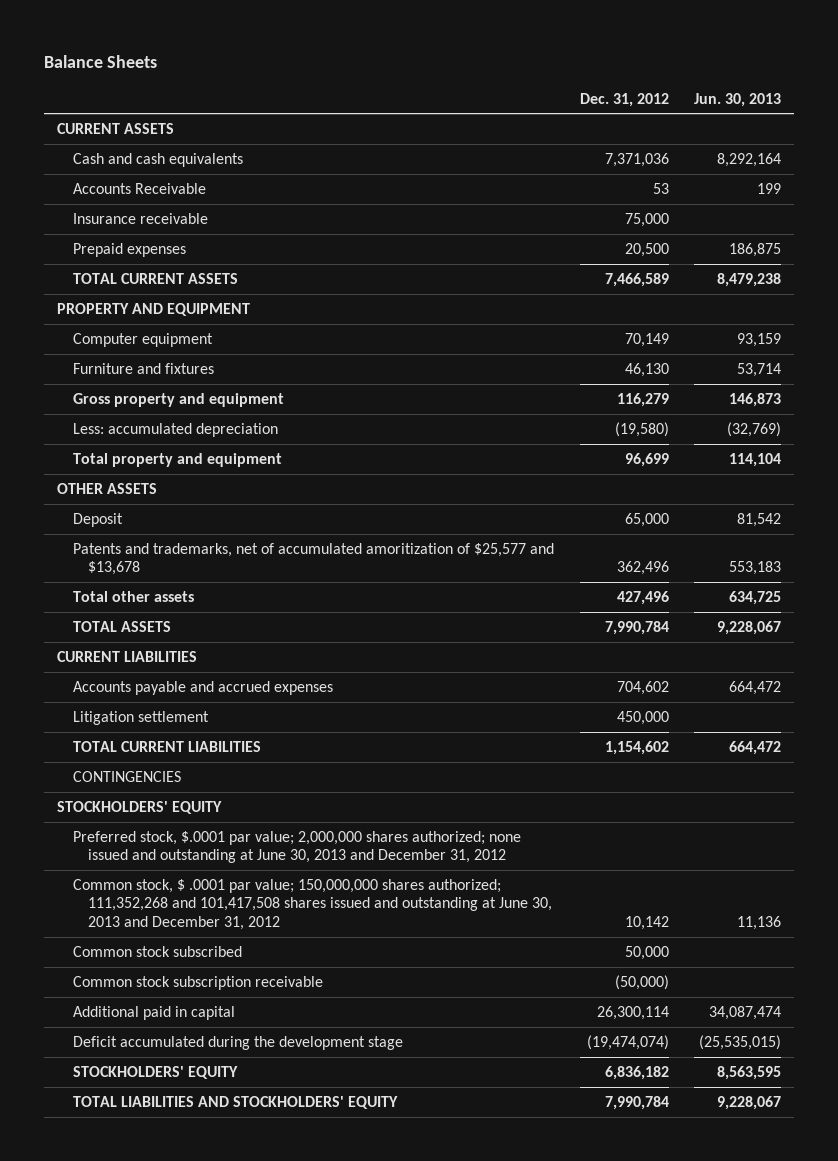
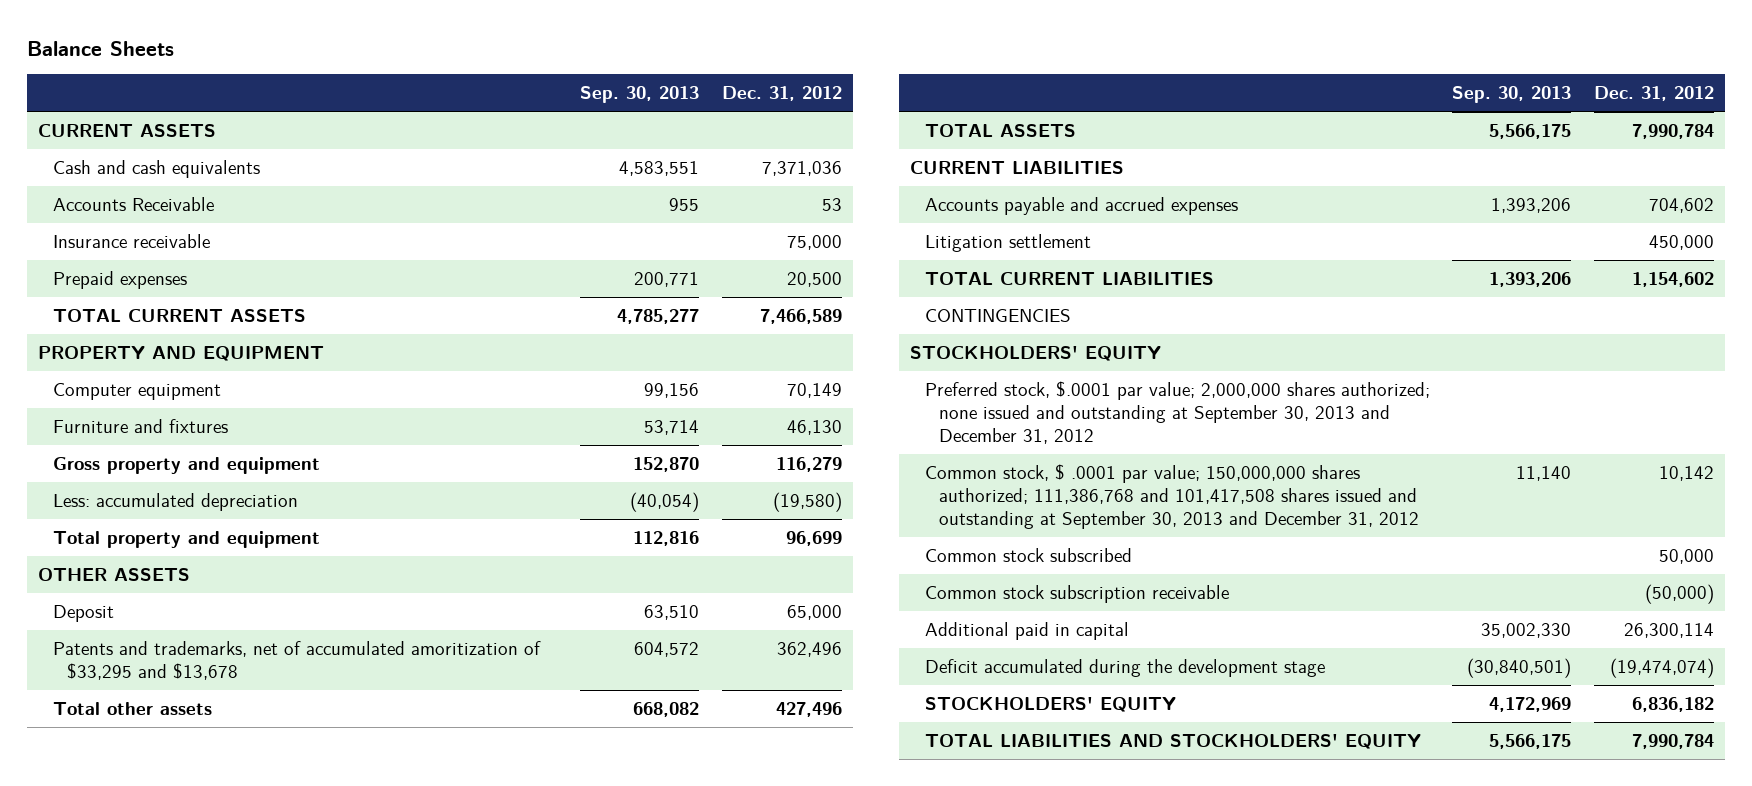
[694,92,782,107] Jun. 30, 2013 -> none
none -> [580,86,700,104] Sep. 30, 2013
[72,542,554,576] Patents and trademarks, net of accumulated amoritization of $25,577 and $13,678 -> [52,641,541,680] Patents and trademarks, net of accumulated amoritization of $33,295 and $13,678
[72,830,521,864] Preferred stock, $.0001 par value; 2,000,000 shares authorized; none issued and outstanding at June 30, 2013 and December 31, 2012 -> [924,381,1430,444] Preferred stock, $.0001 par value; 2,000,000 shares authorized; none issued and outstanding at September 30, 2013 and December 31, 2012
[72,878,553,930] Common stock, $ .0001 par value; 150,000,000 shares authorized; 111,352,268 and 101,417,508 shares issued and outstanding at June 30, 2013 and December 31, 2012 -> [924,464,1420,529] Common stock, $ .0001 par value; 150,000,000 shares authorized; 111,386,768 and 101,417,508 shares issued and outstanding at September 30, 2013 and December 31, 2012

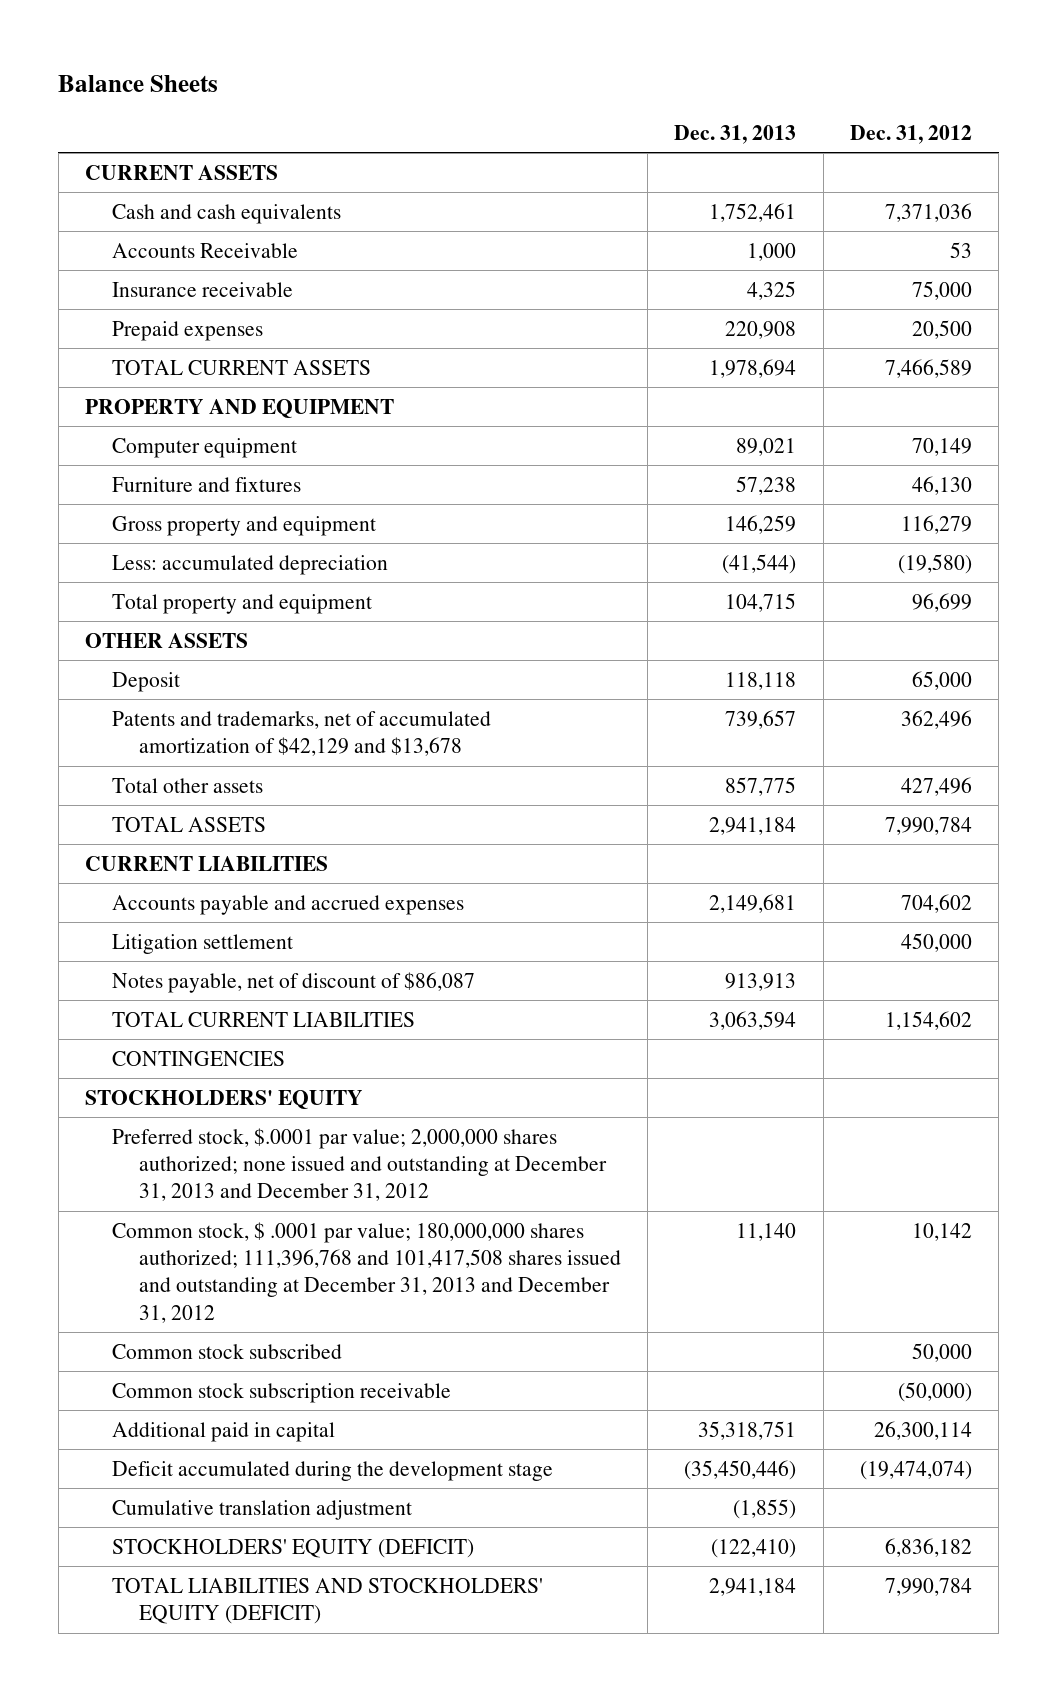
[580,86,700,104] Sep. 30, 2013 -> none
none -> [674,124,797,144] Dec. 31, 2013
[52,641,541,680] Patents and trademarks, net of accumulated amoritization of $33,295 and $13,678 -> [111,710,491,757] Patents and trademarks, net of accumulated amortization of $42,129 and $13,678
none -> [111,971,475,993] Notes payable, net of discount of $86,087
[924,381,1430,444] Preferred stock, $.0001 par value; 2,000,000 shares authorized; none issued and outstanding at September 30, 2013 and December 31, 2012 -> [111,1127,607,1202] Preferred stock, $.0001 par value; 2,000,000 shares authorized; none issued and outstanding at December 31, 2013 and December 31, 2012
[924,464,1420,529] Common stock, $ .0001 par value; 150,000,000 shares authorized; 111,386,768 and 101,417,508 shares issued and outstanding at September 30, 2013 and December 31, 2012 -> [111,1221,621,1323] Common stock, $ .0001 par value; 180,000,000 shares authorized; 111,396,768 and 101,417,508 shares issued and outstanding at December 31, 2013 and December 31, 2012
none -> [111,1499,412,1520] Cumulative translation adjustment
[924,697,1176,713] STOCKHOLDERS' EQUITY -> [111,1538,474,1558] STOCKHOLDERS' EQUITY (DEFICIT)
[924,734,1421,750] TOTAL LIABILITIES AND STOCKHOLDERS' EQUITY -> [111,1577,543,1625] TOTAL LIABILITIES AND STOCKHOLDERS' EQUITY (DEFICIT)

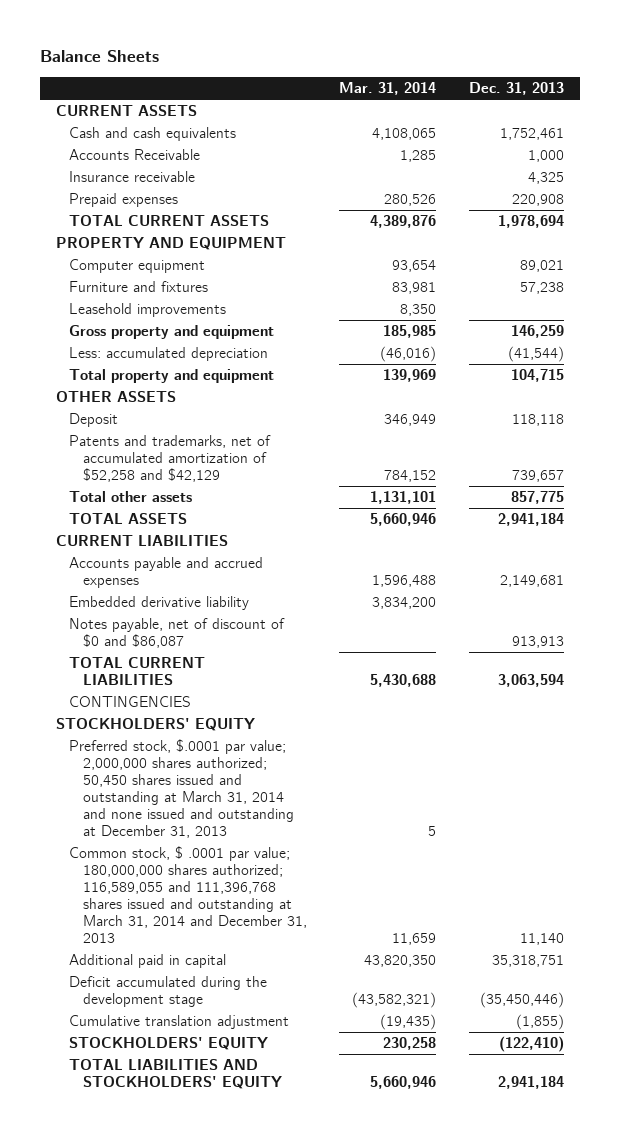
[850,124,973,144] Dec. 31, 2012 -> none
none -> [339,81,437,95] Mar. 31, 2014
none -> [69,303,227,318] Leasehold improvements
[111,710,491,757] Patents and trademarks, net of accumulated amortization of $42,129 and $13,678 -> [69,435,272,483] Patents and trademarks, net of accumulated amortization of $52,258 and $42,129
[111,933,293,954] Litigation settlement -> none
none -> [69,596,250,611] Embedded derivative liability
[111,971,475,993] Notes payable, net of discount of $86,087 -> [69,618,286,649] Notes payable, net of discount of $0 and $86,087
[111,1343,342,1359] Common stock subscribed -> none
[111,1382,451,1403] Common stock subscription receivable -> none
[111,1127,607,1202] Preferred stock, $.0001 par value; 2,000,000 shares authorized; none issued and outstanding at December 31, 2013 and December 31, 2012 -> [69,739,295,838] Preferred stock, $.0001 par value; 2,000,000 shares authorized; 50,450 shares issued and outstanding at March 31, 2014 and none issued and outstanding at December 31, 2013
[111,1221,621,1323] Common stock, $ .0001 par value; 180,000,000 shares authorized; 111,396,768 and 101,417,508 shares issued and outstanding at December 31, 2013 and December 31, 2012 -> [69,846,308,943] Common stock, $ .0001 par value; 180,000,000 shares authorized; 116,589,055 and 111,396,768 shares issued and outstanding at March 31, 2014 and December 31, 2013
[111,1538,474,1558] STOCKHOLDERS' EQUITY (DEFICIT) -> [69,1037,269,1051] STOCKHOLDERS' EQUITY
[111,1577,543,1625] TOTAL LIABILITIES AND STOCKHOLDERS' EQUITY (DEFICIT) -> [69,1059,283,1090] TOTAL LIABILITIES AND STOCKHOLDERS' EQUITY

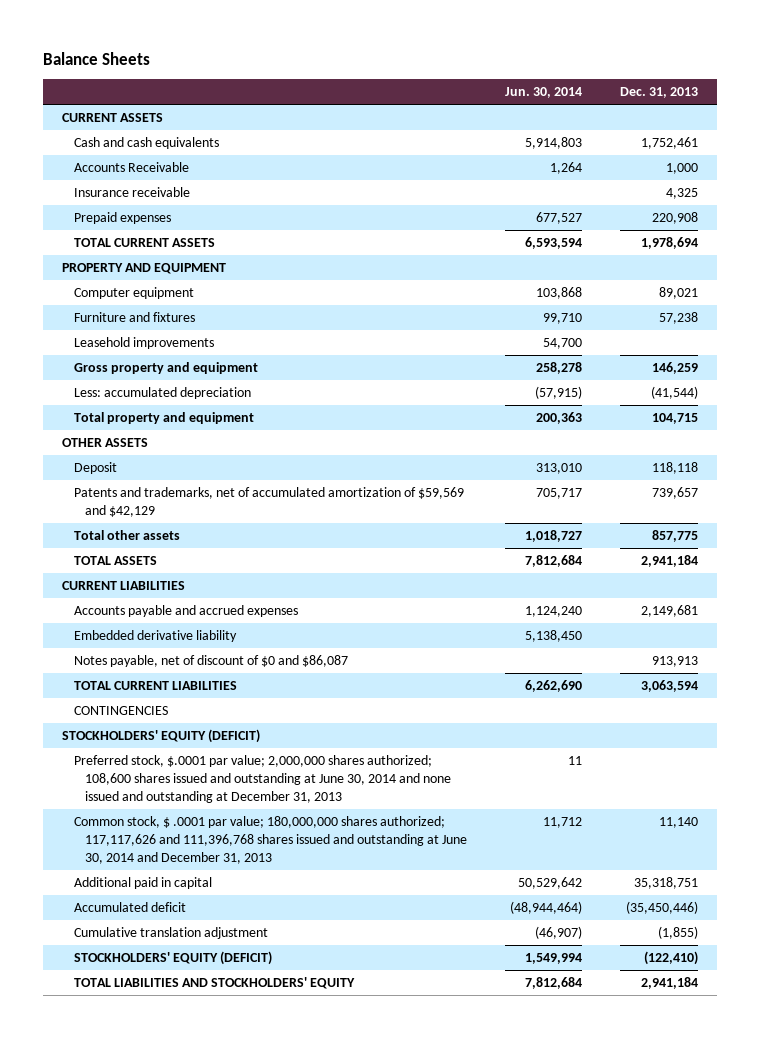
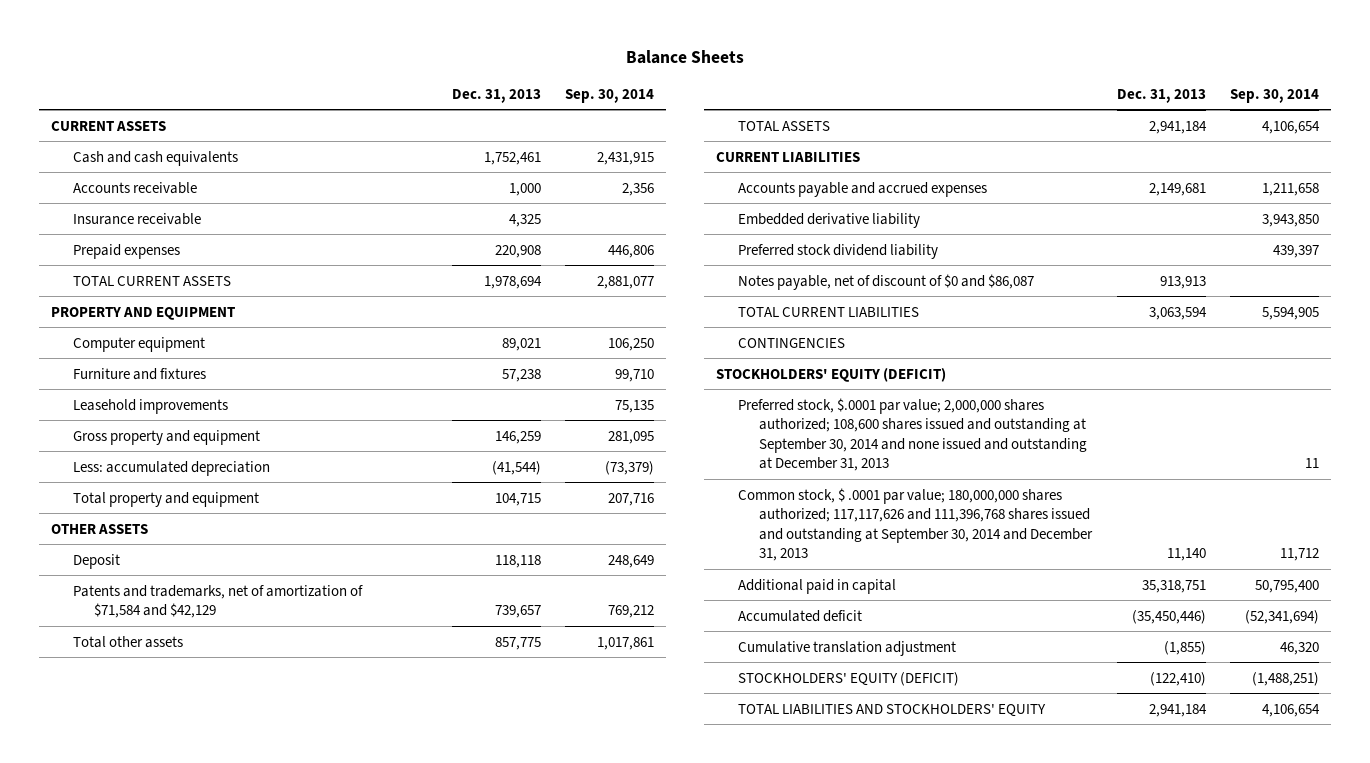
[505,87,583,99] Jun. 30, 2014 -> none
none -> [565,88,655,103] Sep. 30, 2014
[73,162,189,173] Accounts Receivable -> [72,181,197,194] Accounts receivable
[73,487,464,518] Patents and trademarks, net of accumulated amortization of $59,569 and $42,129 -> [72,584,363,619] Patents and trademarks, net of amortization of $71,584 and $42,129
none -> [737,243,938,259] Preferred stock dividend liability
[73,755,452,804] Preferred stock, $.0001 par value; 2,000,000 shares authorized; 108,600 shares issued and outstanding at June 30, 2014 and none issued and outstanding at December 31, 2013 -> [737,397,1088,472] Preferred stock, $.0001 par value; 2,000,000 shares authorized; 108,600 shares issued and outstanding at September 30, 2014 and none issued and outstanding at December 31, 2013
[73,816,468,865] Common stock, $ .0001 par value; 180,000,000 shares authorized; 117,117,626 and 111,396,768 shares issued and outstanding at June 30, 2014 and December 31, 2013 -> [737,487,1094,562] Common stock, $ .0001 par value; 180,000,000 shares authorized; 117,117,626 and 111,396,768 shares issued and outstanding at September 30, 2014 and December 31, 2013

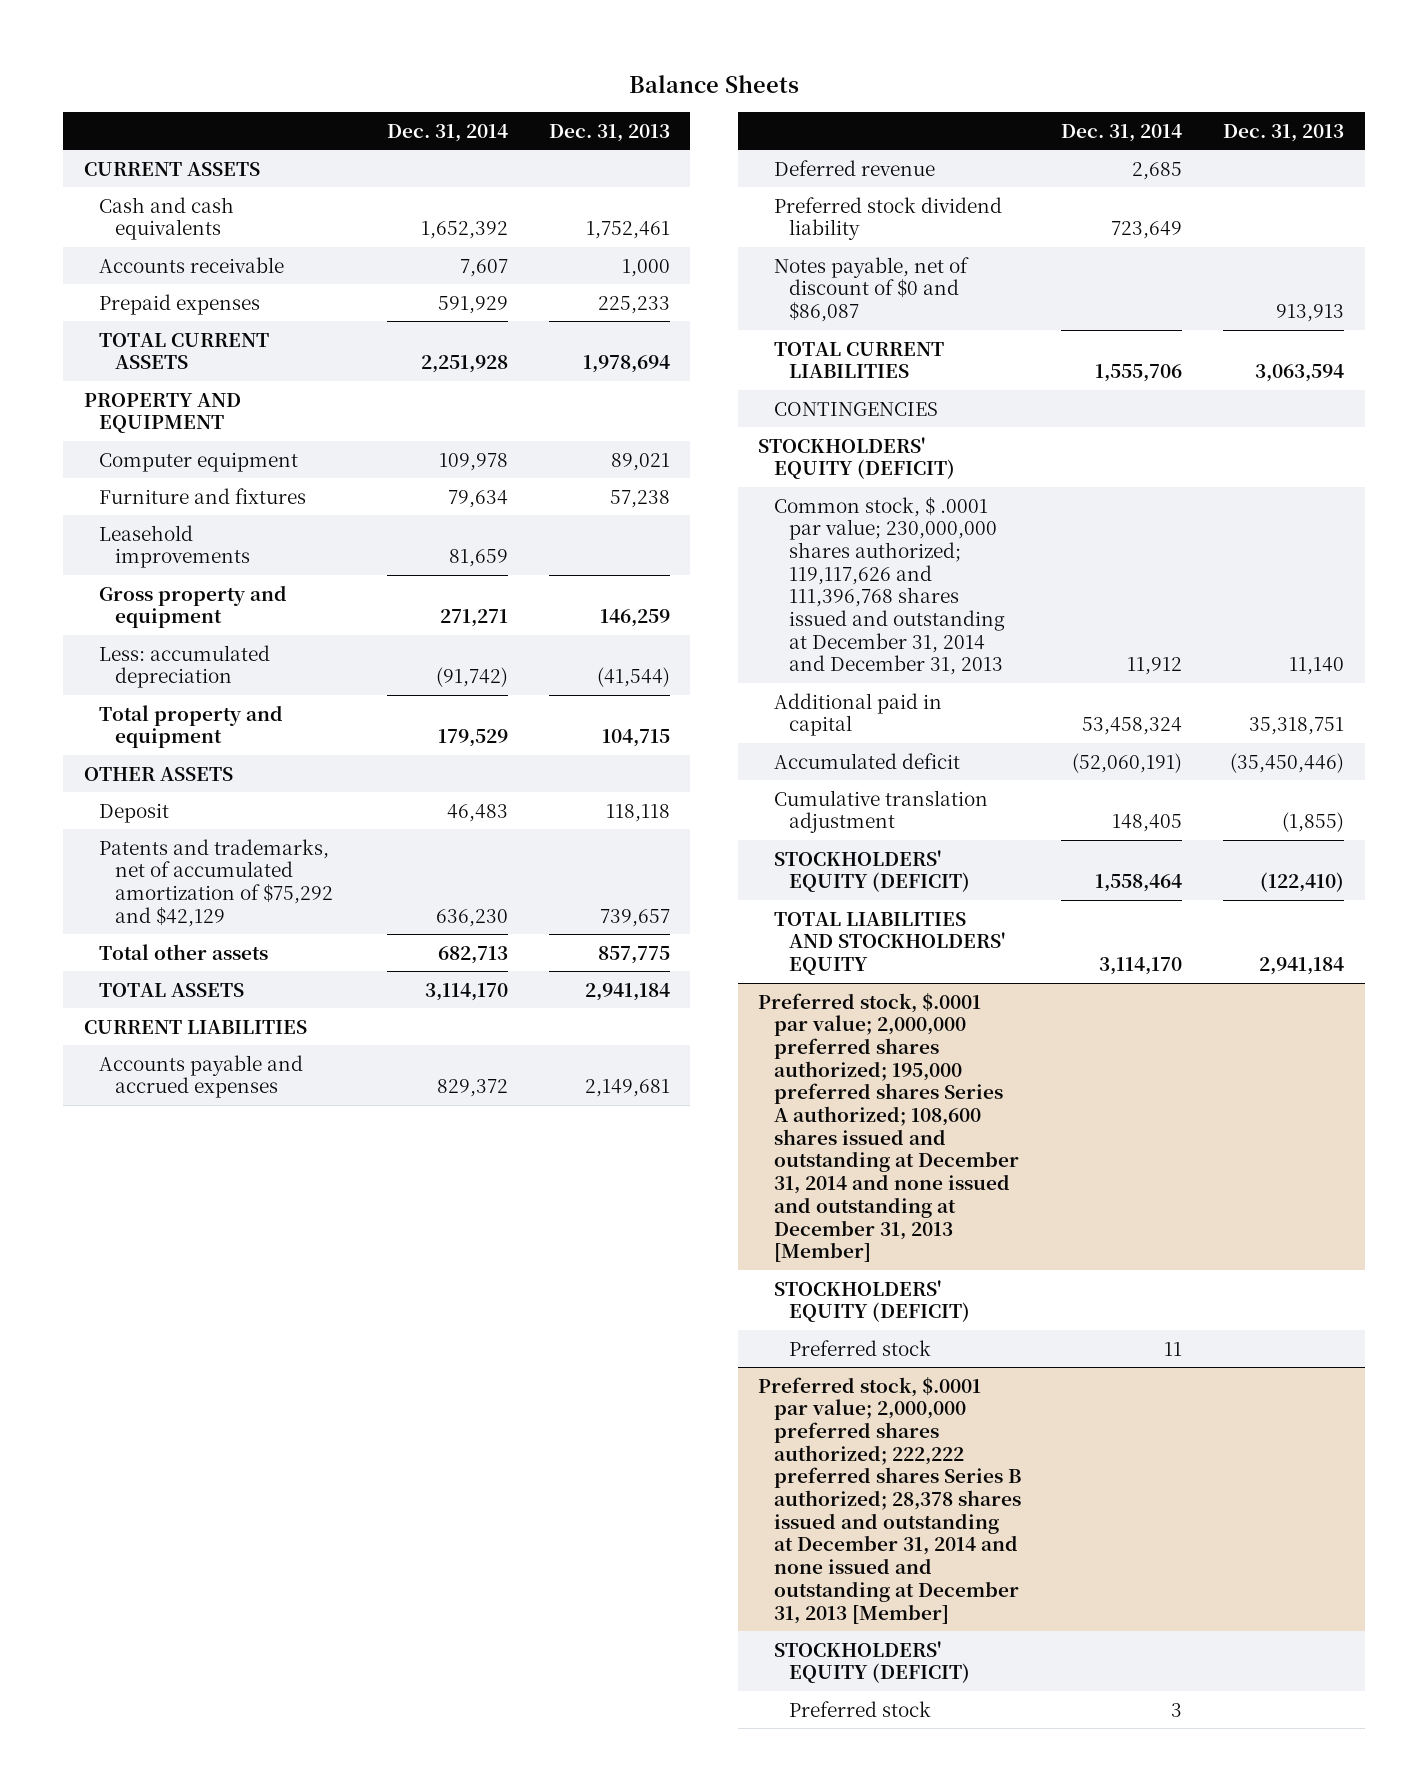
[565,88,655,103] Sep. 30, 2014 -> none
none -> [386,123,508,142] Dec. 31, 2014
[72,212,201,225] Insurance receivable -> none
[494,244,541,258] 220,908 -> [597,295,670,314] 225,233
[72,584,363,619] Patents and trademarks, net of amortization of $71,584 and $42,129 -> [99,838,333,927] Patents and trademarks, net of accumulated amortization of $75,292 and $42,129
[737,212,920,228] Embedded derivative liability -> none
none -> [773,159,935,176] Deferred revenue
[737,397,1088,472] Preferred stock, $.0001 par value; 2,000,000 shares authorized; 108,600 shares issued and outstanding at September 30, 2014 and none issued and outstanding at December 31, 2013 -> none
[737,487,1094,562] Common stock, $ .0001 par value; 180,000,000 shares authorized; 117,117,626 and 111,396,768 shares issued and outstanding at September 30, 2014 and December 31, 2013 -> [773,496,1006,676] Common stock, $ .0001 par value; 230,000,000 shares authorized; 119,117,626 and 111,396,768 shares issued and outstanding at December 31, 2014 and December 31, 2013
none -> [758,992,1019,1263] Preferred stock, $.0001 par value; 2,000,000 preferred shares authorized; 195,000 preferred shares Series A authorized; 108,600 shares issued and outstanding at December 31, 2014 and none issued and outstanding at December 31, 2013 [Member]
none -> [773,1279,971,1323] STOCKHOLDERS' EQUITY (DEFICIT)
none -> [789,1339,932,1356] Preferred stock
none -> [758,1376,1021,1624] Preferred stock, $.0001 par value; 2,000,000 preferred shares authorized; 222,222 preferred shares Series B authorized; 28,378 shares issued and outstanding at December 31, 2014 and none issued and outstanding at December 31, 2013 [Member]
none -> [773,1640,971,1684] STOCKHOLDERS' EQUITY (DEFICIT)
none -> [789,1700,932,1717] Preferred stock

